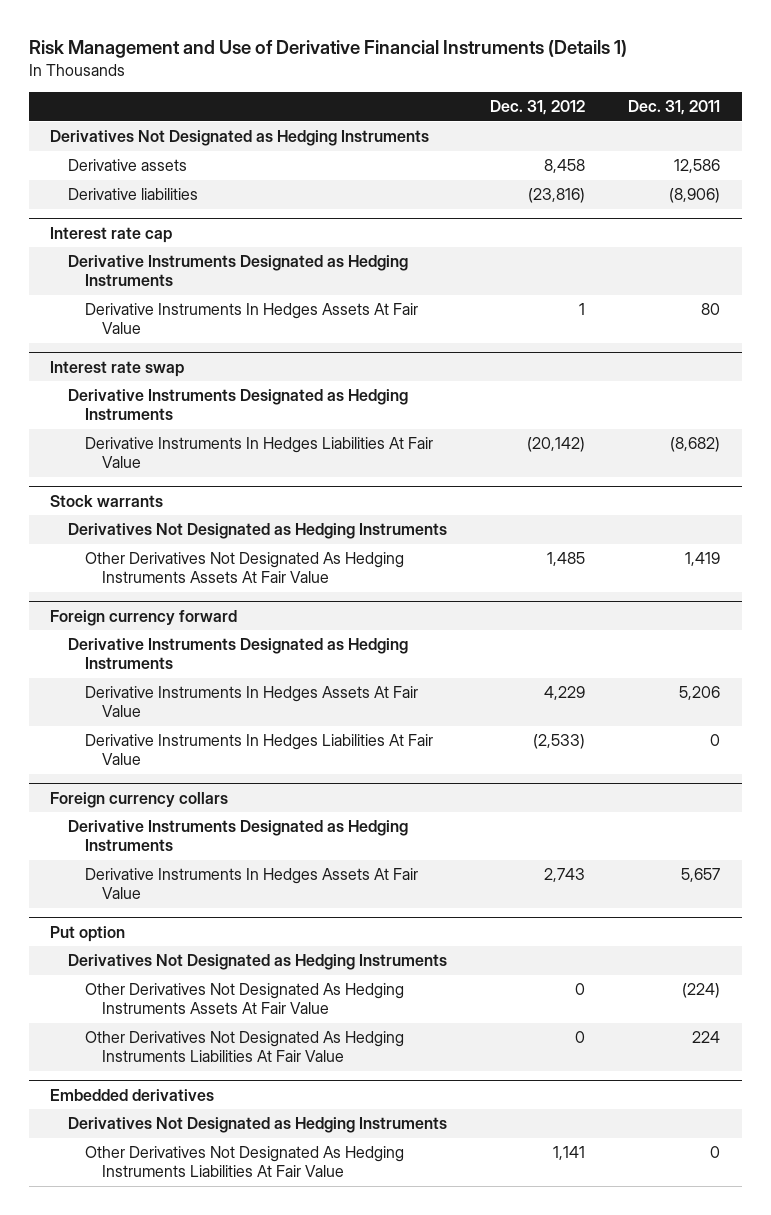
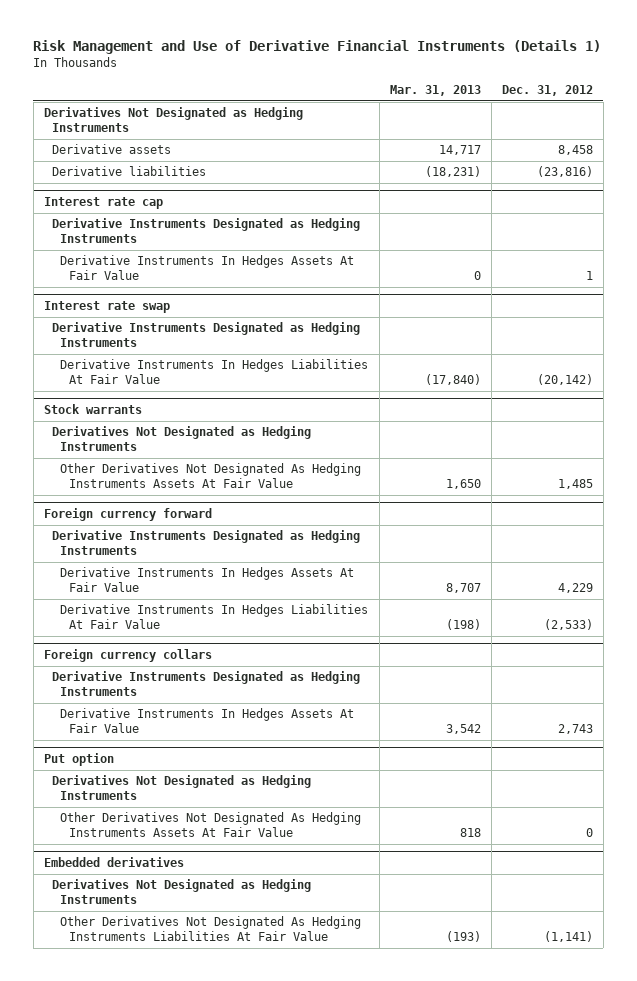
[628,100,721,116] Dec. 31, 2011 -> none
none -> [389,84,481,96] Mar. 31, 2013
[85,1031,405,1062] Other Derivatives Not Designated As Hedging Instruments Liabilities At Fair Value -> none
[552,1146,585,1161] 1,141 -> [543,931,593,943] (1,141)

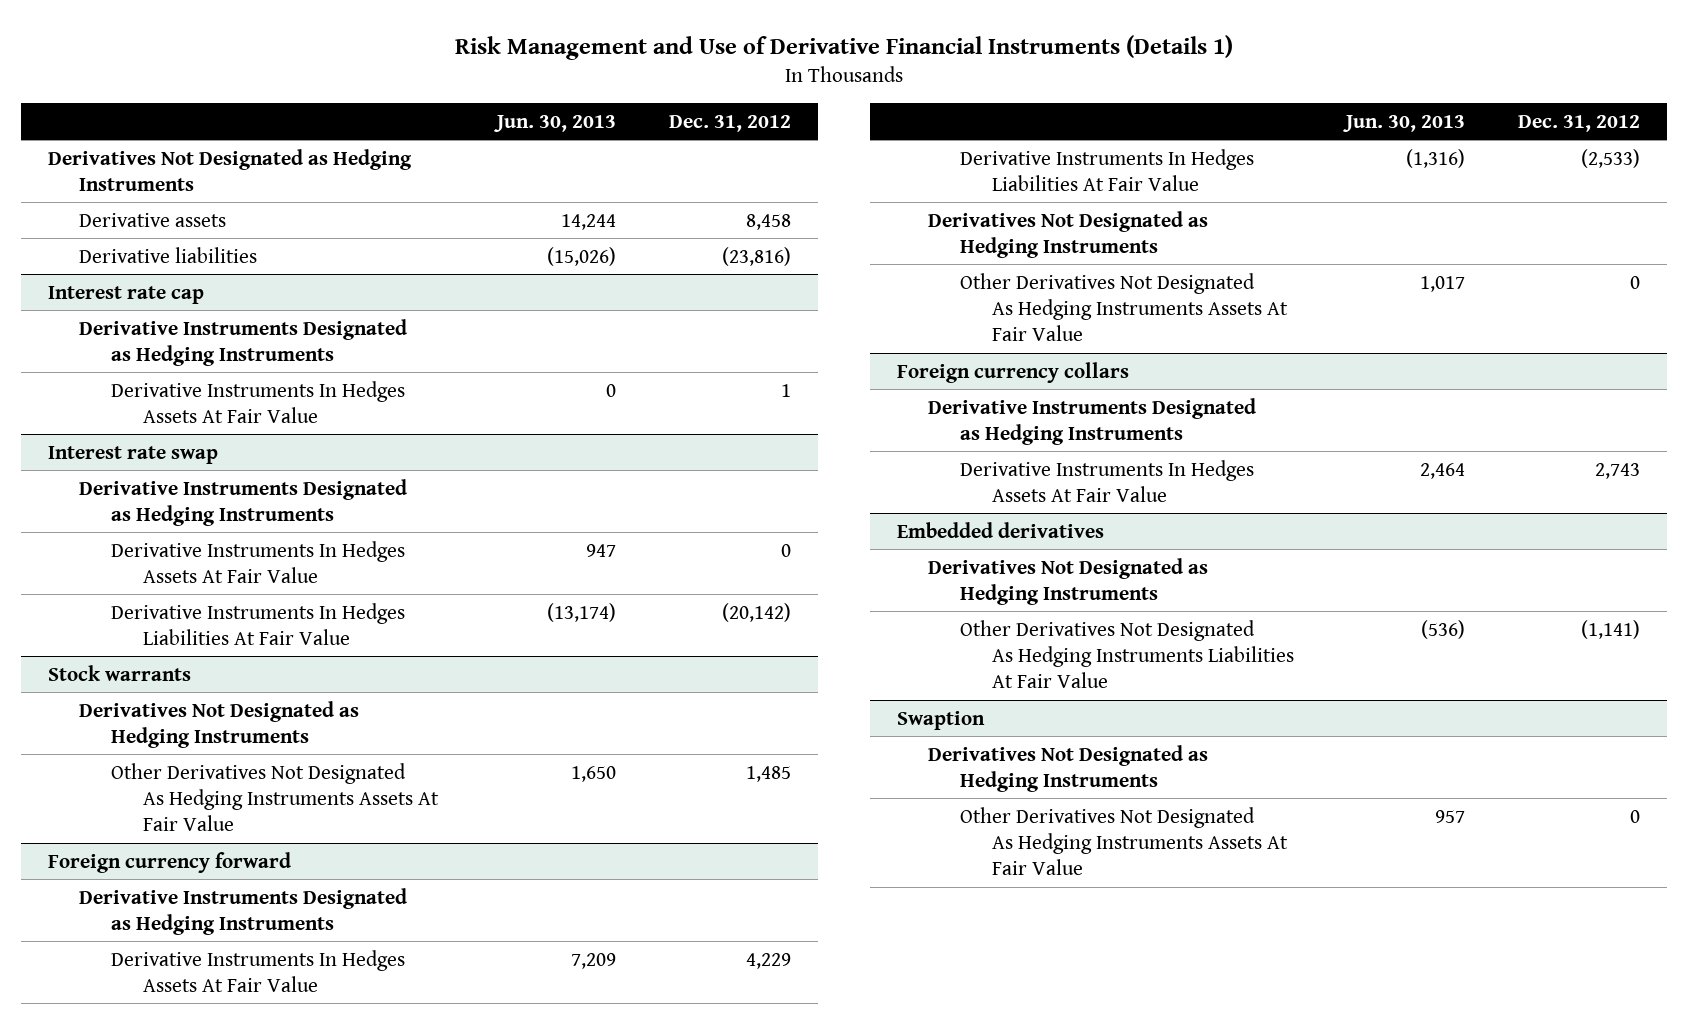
[389,84,481,96] Mar. 31, 2013 -> none
none -> [494,114,617,132] Jun. 30, 2013
none -> [110,540,405,583] Derivative Instruments In Hedges Assets At Fair Value
none -> [928,210,1209,258] Derivatives Not Designated as Hedging Instruments
none -> [959,272,1288,342] Other Derivatives Not Designated As Hedging Instruments Assets At Fair Value
[43,752,114,766] Put option -> none
[52,775,312,801] Derivatives Not Designated as Hedging Instruments -> none
[60,812,362,838] Other Derivatives Not Designated As Hedging Instruments Assets At Fair Value -> none
none -> [896,710,985,730] Swaption
none -> [928,744,1209,792] Derivatives Not Designated as Hedging Instruments
none -> [959,806,1288,876] Other Derivatives Not Designated As Hedging Instruments Assets At Fair Value

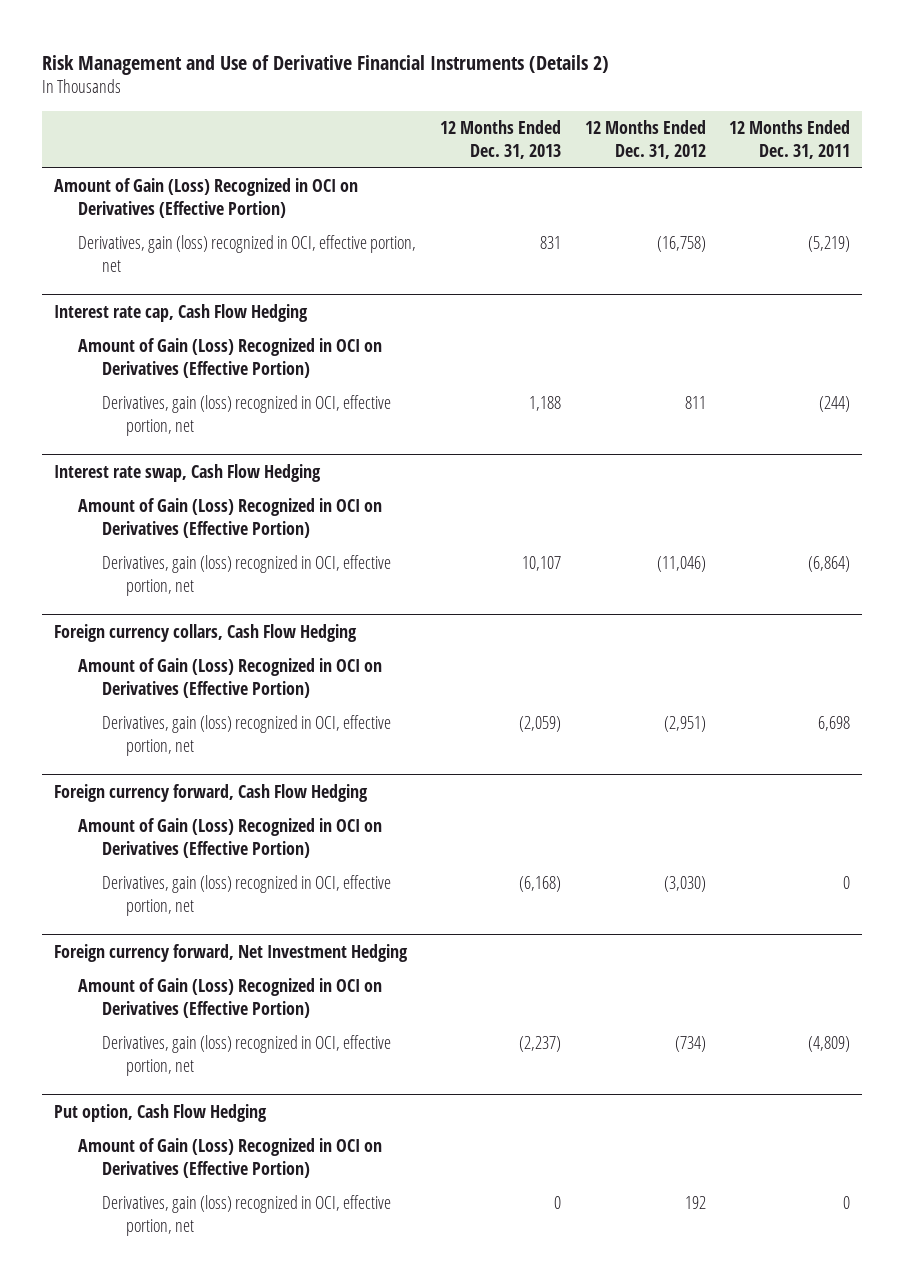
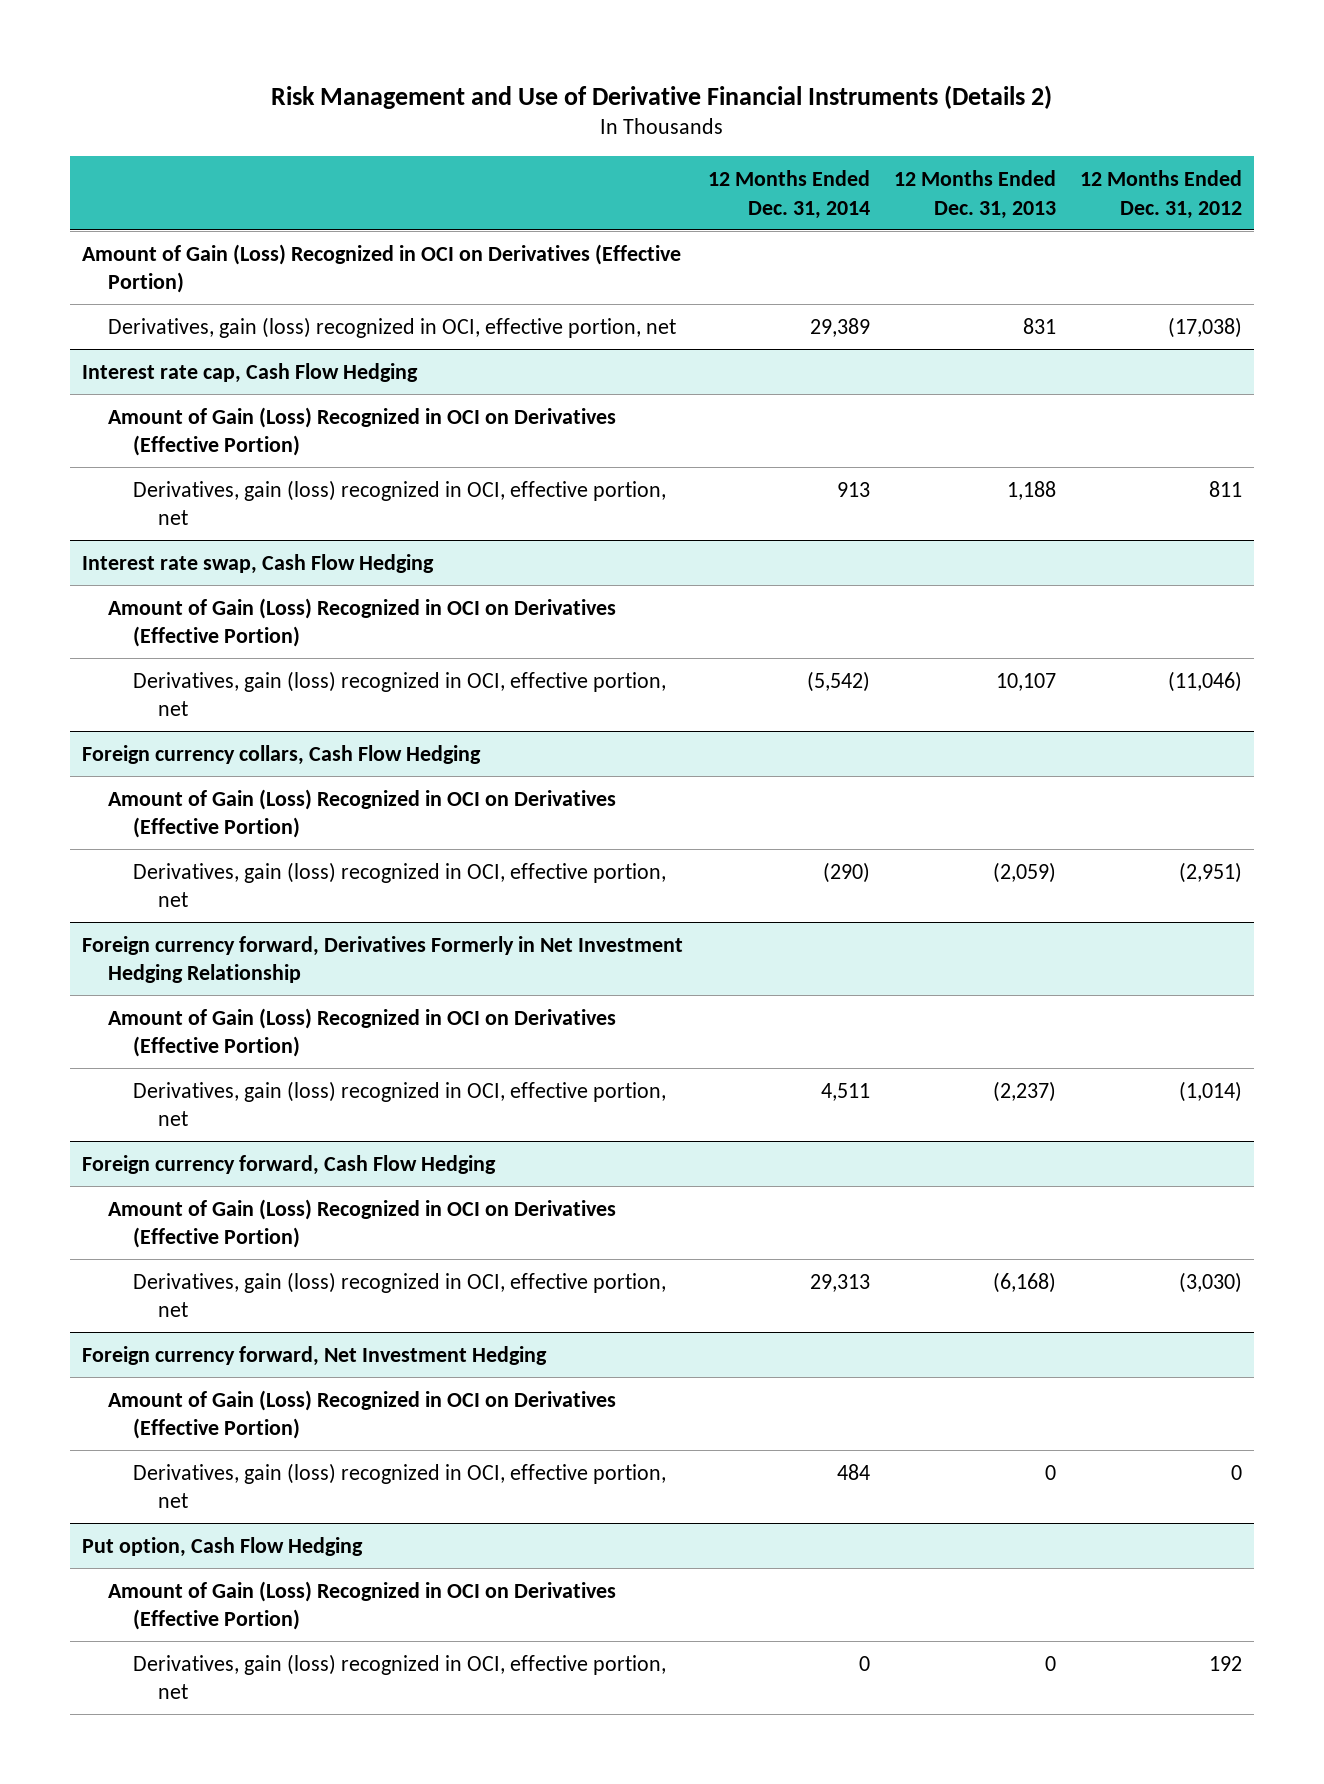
[729,120,851,159] 12 Months Ended Dec. 31, 2011 -> none
none -> [707,170,870,219] 12 Months Ended Dec. 31, 2014
[656,236,706,253] (16,758) -> [1167,316,1242,338] (17,038)
none -> [82,935,684,984] Foreign currency forward, Derivatives Formerly in Net Investment Hedging Relationship
none -> [107,1007,616,1058] Amount of Gain (Loss) Recognized in OCI on Derivatives (Effective Portion)
none -> [132,1080,666,1127] Derivatives, gain (loss) recognized in OCI, effective portion, net
[518,1036,561,1053] (2,237) -> [1044,1464,1056,1480] 0
[674,1036,706,1053] (734) -> [1230,1464,1242,1480] 0

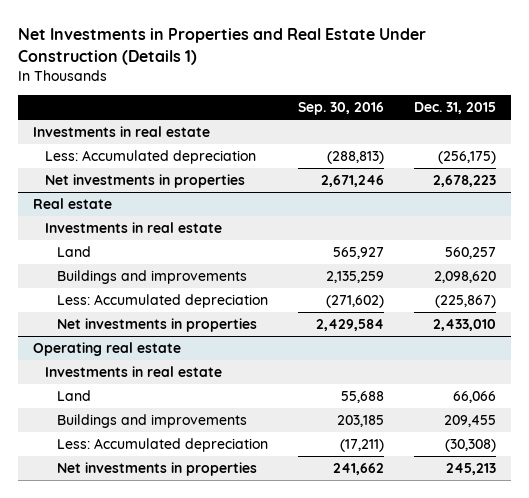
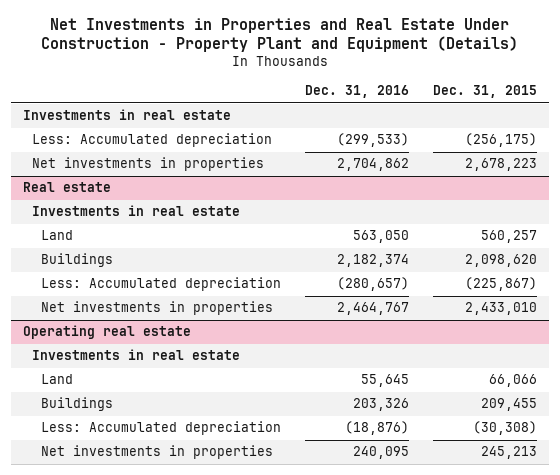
[18,28,427,65] Net Investments in Properties and Real Estate Under Construction (Details 1) -> [40,18,518,53] Net Investments in Properties and Real Estate Under Construction - Property Plant and Equipment (Details)
[298,101,385,115] Sep. 30, 2016 -> none
none -> [305,85,410,99] Dec. 31, 2016
[57,270,248,285] Buildings and improvements -> [40,253,113,268] Buildings
[57,414,248,429] Buildings and improvements -> [40,397,113,412] Buildings

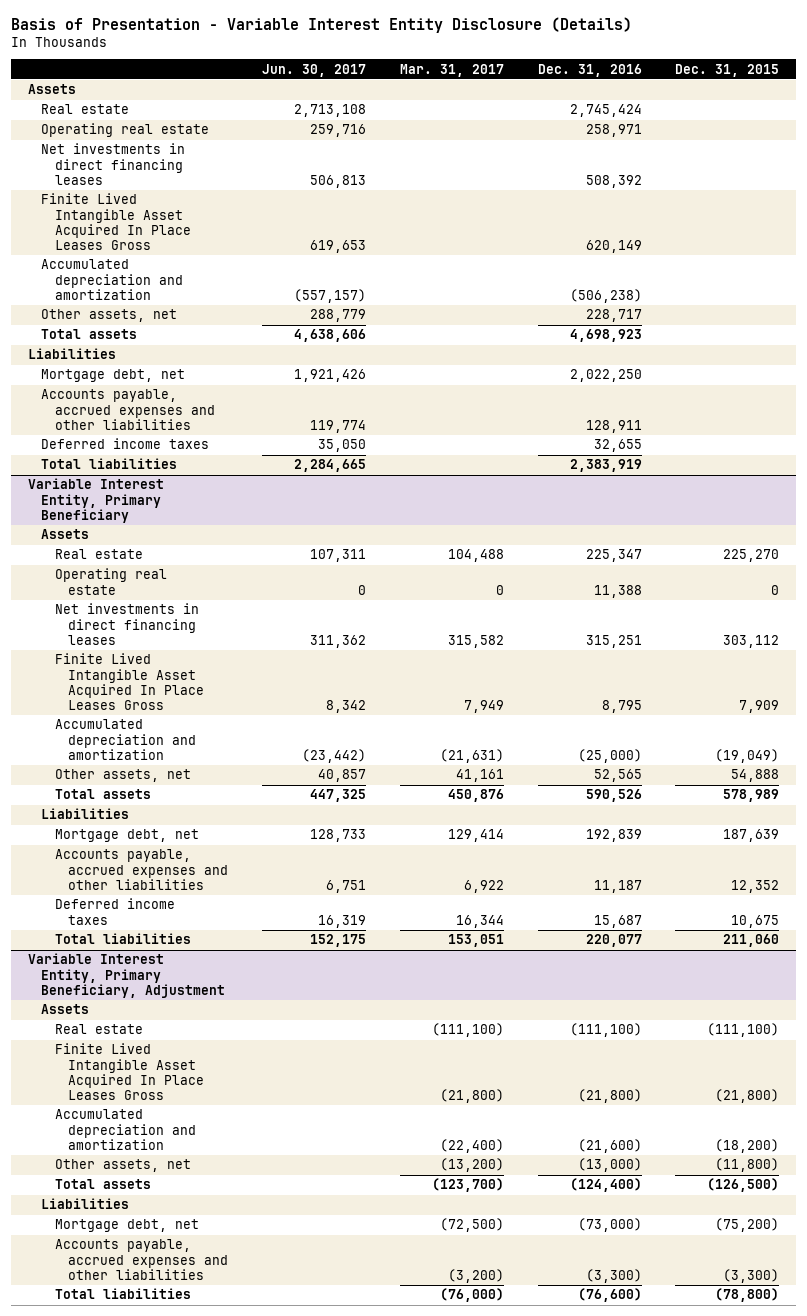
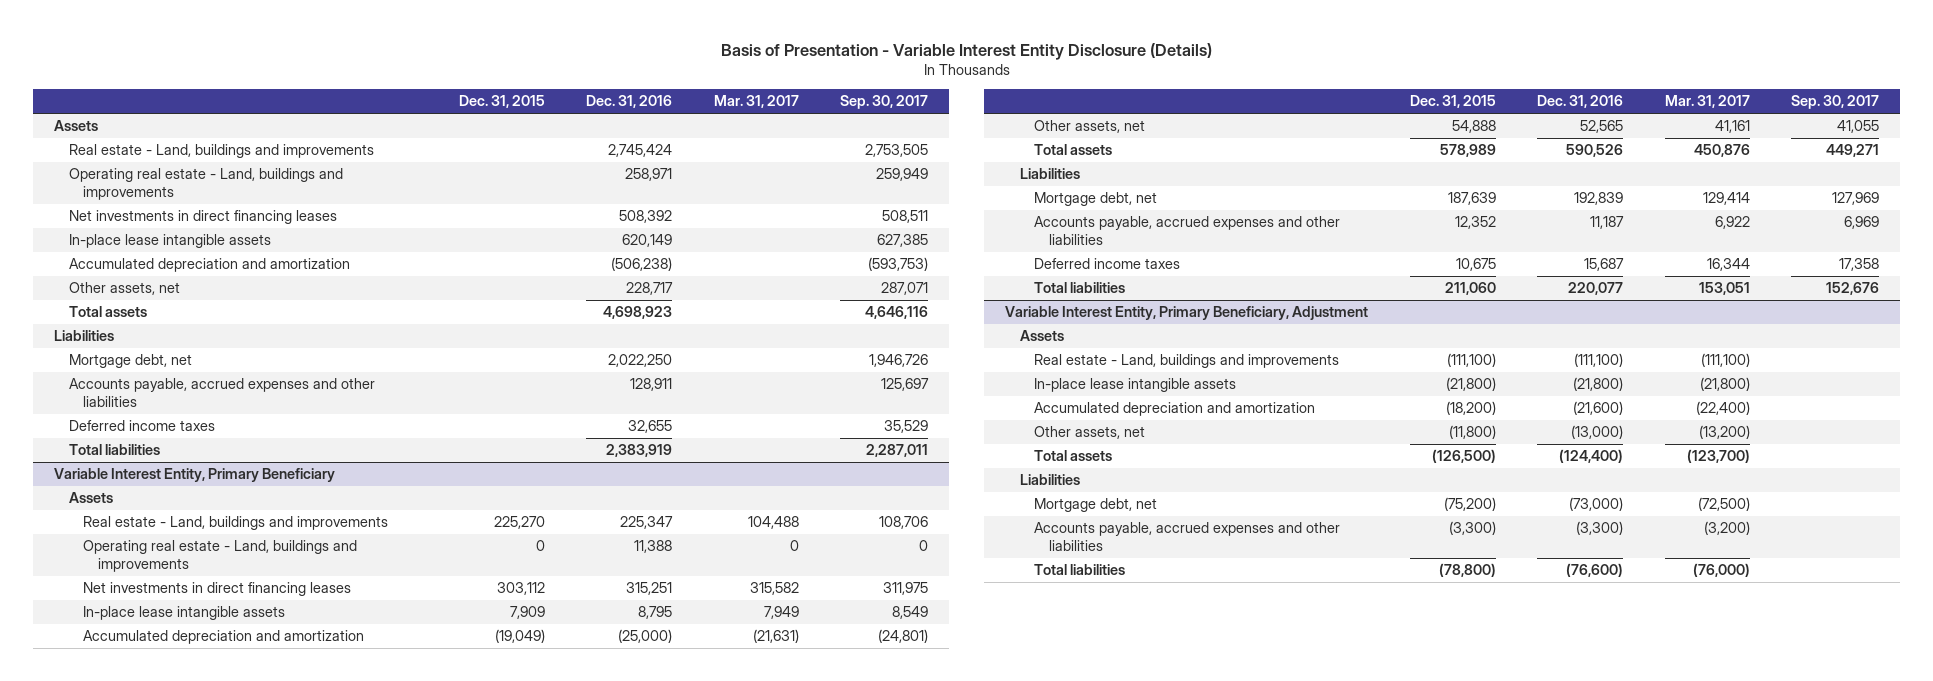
[262,63,367,77] Jun. 30, 2017 -> none
none -> [840,95,929,110] Sep. 30, 2017
[41,104,130,115] Real estate -> [68,144,374,159] Real estate - Land, buildings and improvements
[41,123,210,138] Operating real estate -> [68,168,343,200] Operating real estate - Land, buildings and improvements
[41,193,191,250] Finite Lived Intangible Asset Acquired In Place Leases Gross -> [68,234,271,249] In-place lease intangible assets
[54,549,143,560] Real estate -> [83,516,389,531] Real estate - Land, buildings and improvements
[54,568,167,595] Operating real estate -> [83,540,358,572] Operating real estate - Land, buildings and improvements
[54,653,205,710] Finite Lived Intangible Asset Acquired In Place Leases Gross -> [83,606,286,621] In-place lease intangible assets
[54,1024,143,1035] Real estate -> [1034,354,1340,369] Real estate - Land, buildings and improvements
[54,1043,205,1100] Finite Lived Intangible Asset Acquired In Place Leases Gross -> [1034,378,1237,393] In-place lease intangible assets

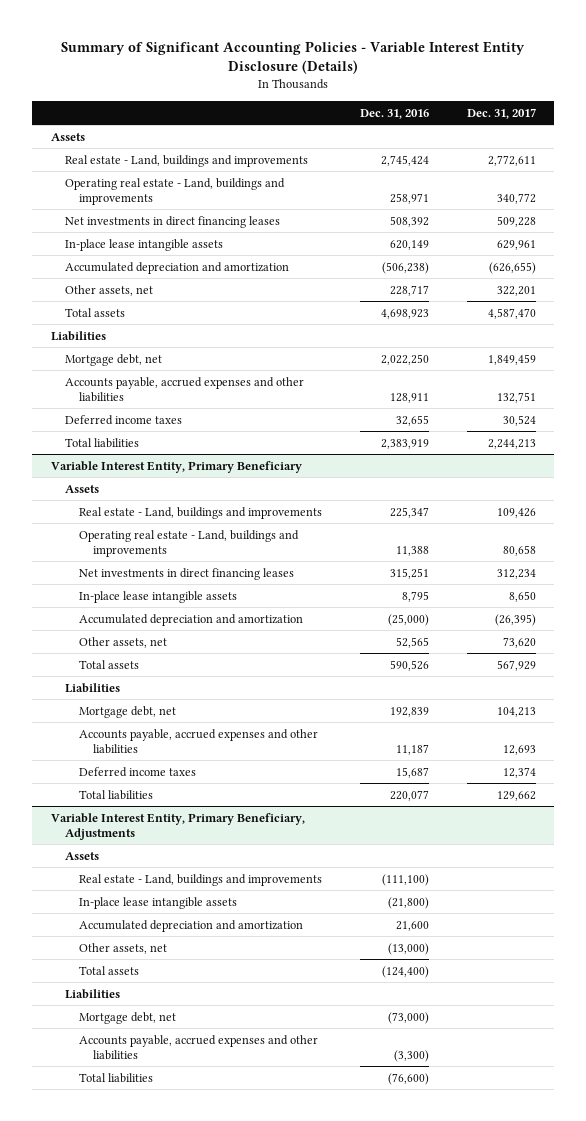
[720,42,1212,60] Basis of Presentation - Variable Interest Entity Disclosure (Details) -> [61,40,526,75] Summary of Significant Accounting Policies - Variable Interest Entity Disclosure (Details)
[458,95,545,109] Dec. 31, 2015 -> none
[713,95,799,109] Mar. 31, 2017 -> none
[840,95,929,110] Sep. 30, 2017 -> none
none -> [466,107,536,119] Dec. 31, 2017
[1005,306,1369,321] Variable Interest Entity, Primary Beneficiary, Adjustment -> [50,812,305,840] Variable Interest Entity, Primary Beneficiary, Adjustments
[1573,401,1624,416] (21,600) -> [395,920,429,931] 21,600

